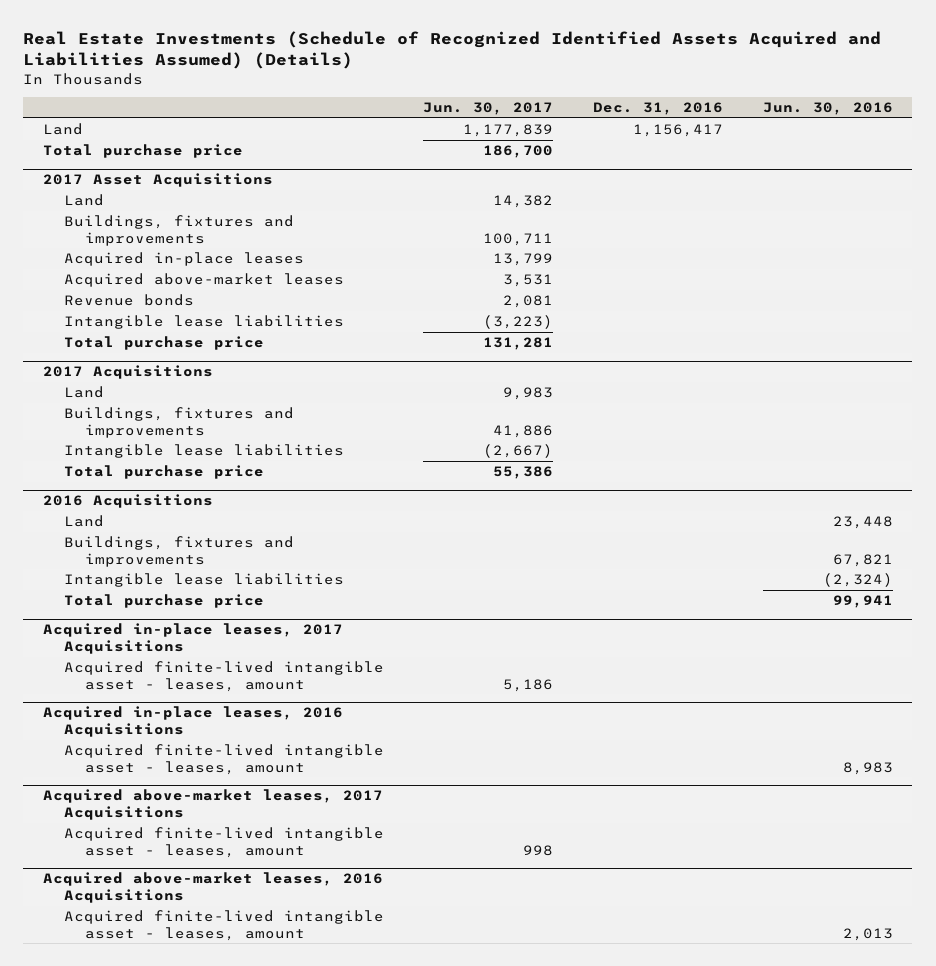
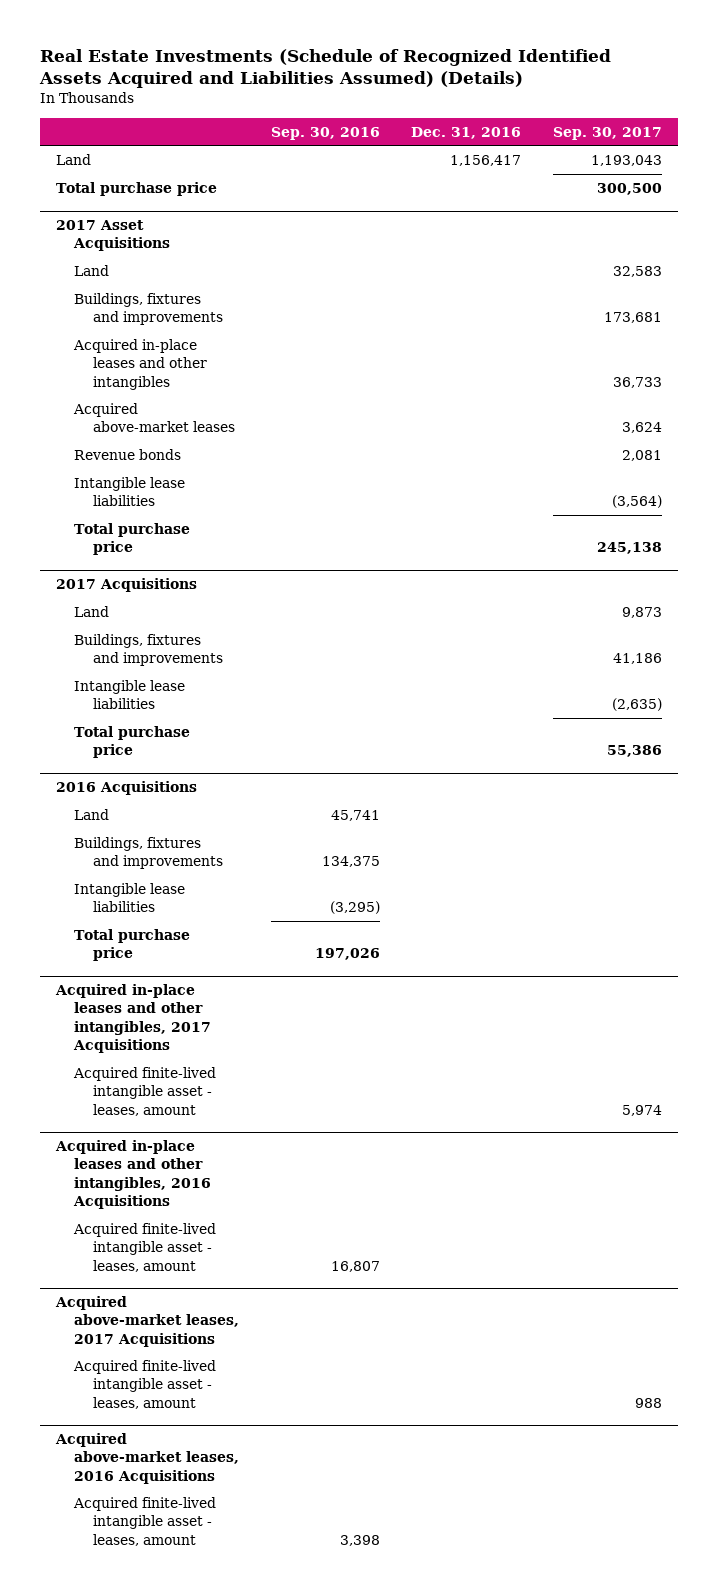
[423,102,554,116] Jun. 30, 2017 -> none
[762,102,893,116] Jun. 30, 2016 -> none
none -> [270,126,380,140] Sep. 30, 2016
none -> [552,126,662,140] Sep. 30, 2017
[63,252,304,267] Acquired in-place leases -> [73,339,207,390] Acquired in-place leases and other intangibles
[43,623,344,654] Acquired in-place leases, 2017 Acquisitions -> [55,984,212,1053] Acquired in-place leases and other intangibles, 2017 Acquisitions
[43,706,344,737] Acquired in-place leases, 2016 Acquisitions -> [55,1140,212,1209] Acquired in-place leases and other intangibles, 2016 Acquisitions

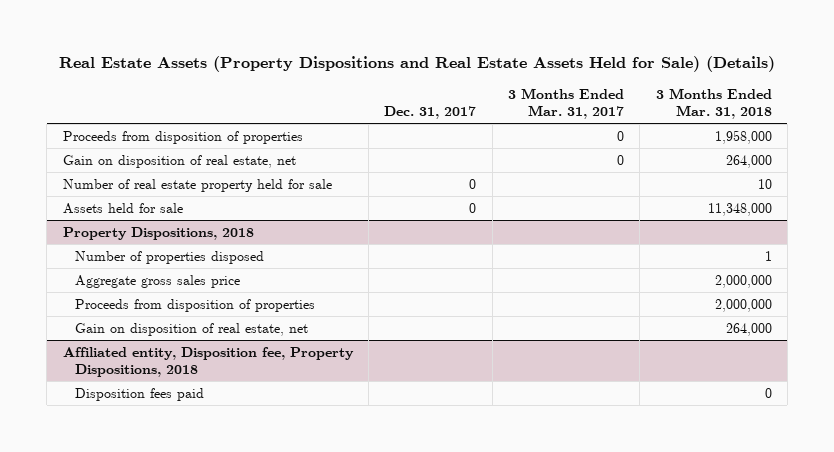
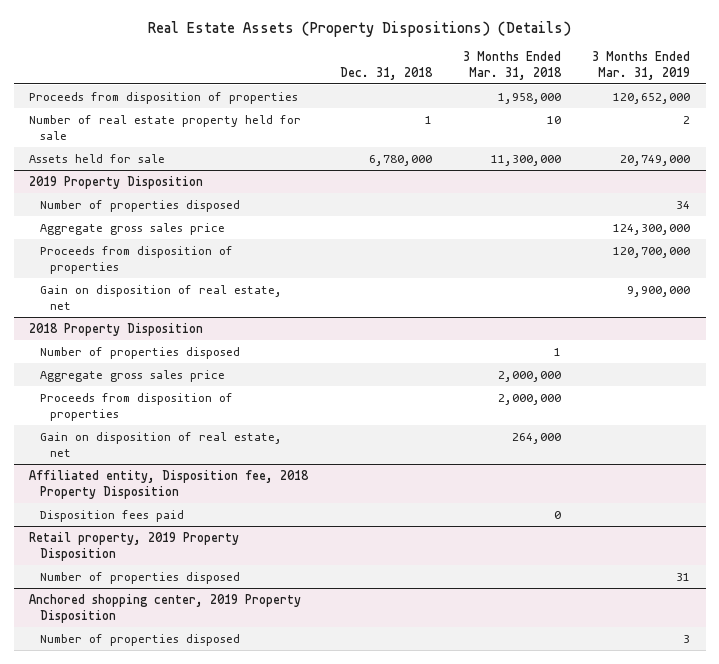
[59,56,776,73] Real Estate Assets (Property Dispositions and Real Estate Assets Held for Sale) (Details) -> [147,20,571,37] Real Estate Assets (Property Dispositions) (Details)
[384,106,477,120] Dec. 31, 2017 -> none
[508,87,625,120] 3 Months Ended Mar. 31, 2017 -> none
none -> [339,66,433,80] Dec. 31, 2018
none -> [592,50,691,80] 3 Months Ended Mar. 31, 2019
[62,154,296,168] Gain on disposition of real estate, net -> none
[707,202,772,216] 11,348,000 -> [490,154,561,166] 11,300,000
none -> [29,175,204,189] 2019 Property Disposition
none -> [39,199,240,212] Number of properties disposed
none -> [39,222,225,235] Aggregate gross sales price
none -> [39,245,233,274] Proceeds from disposition of properties
none -> [39,284,282,310] Gain on disposition of real estate, net
[62,226,254,240] Property Dispositions, 2018 -> [29,322,204,336] 2018 Property Disposition
[62,346,354,378] Affiliated entity, Disposition fee, Property Dispositions, 2018 -> [29,469,310,499] Affiliated entity, Disposition fee, 2018 Property Disposition
none -> [29,531,240,561] Retail property, 2019 Property Disposition
none -> [39,571,240,584] Number of properties disposed
none -> [29,593,302,623] Anchored shopping center, 2019 Property Disposition
none -> [39,633,240,646] Number of properties disposed

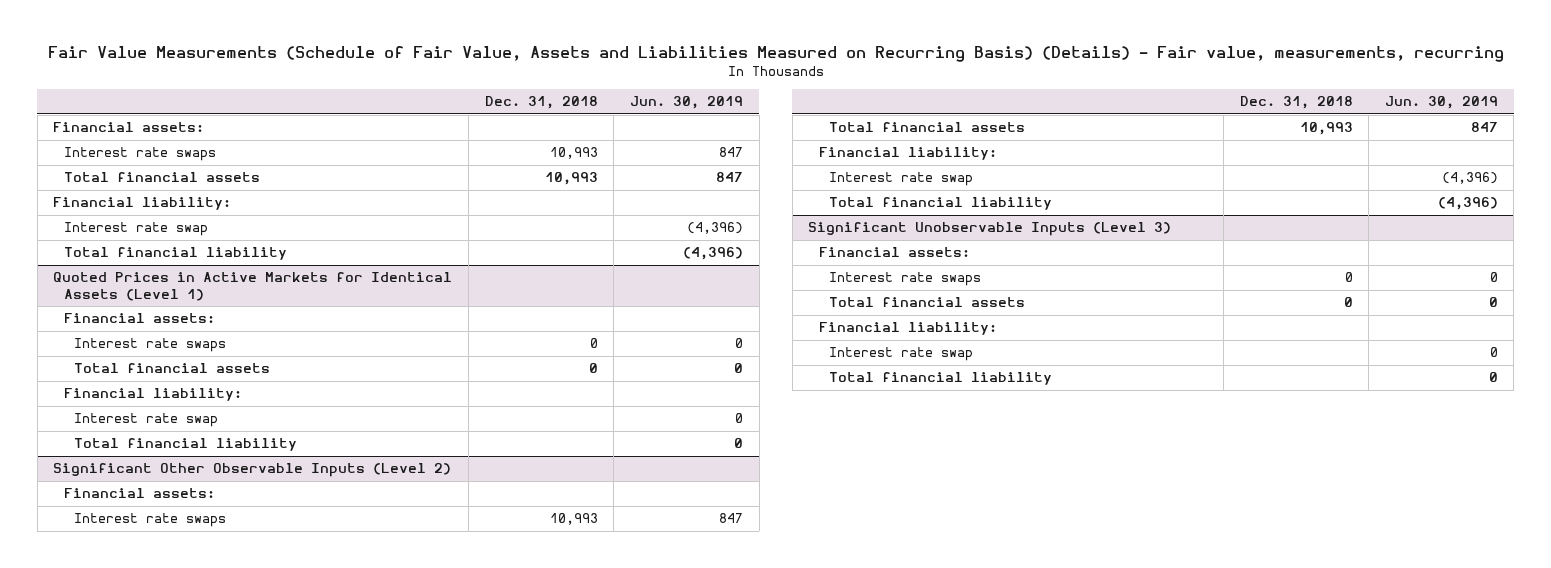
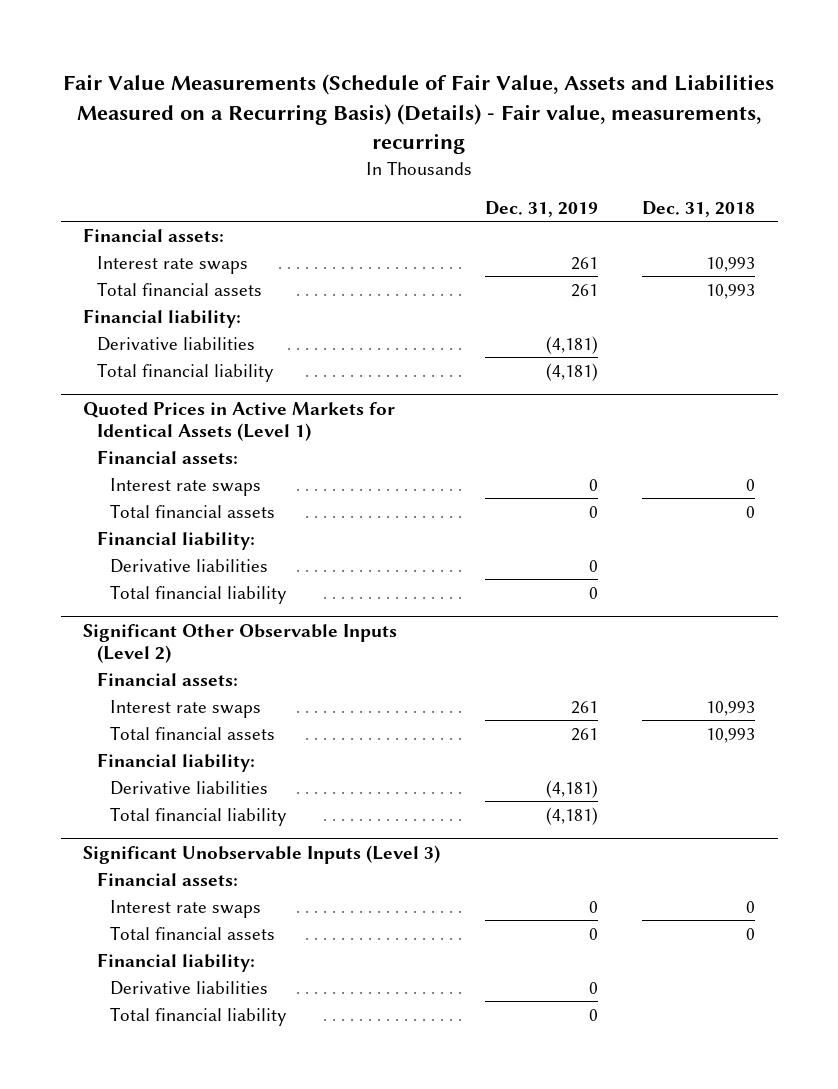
[47,45,1504,62] Fair Value Measurements (Schedule of Fair Value, Assets and Liabilities Measured on Recurring Basis) (Details) - Fair value, measurements, recurring -> [63,74,775,155] Fair Value Measurements (Schedule of Fair Value, Assets and Liabilities Measured on a Recurring Basis) (Details) - Fair value, measurements, recurring
[629,96,743,110] Jun. 30, 2019 -> none
none -> [484,200,598,217] Dec. 31, 2019
[63,222,208,237] Interest rate swap -> [96,336,255,351] Derivative liabilities
[74,413,219,428] Interest rate swap -> [110,558,269,573] Derivative liabilities
[828,172,973,187] Interest rate swap -> [110,780,269,795] Derivative liabilities
[828,347,973,362] Interest rate swap -> [110,980,269,995] Derivative liabilities

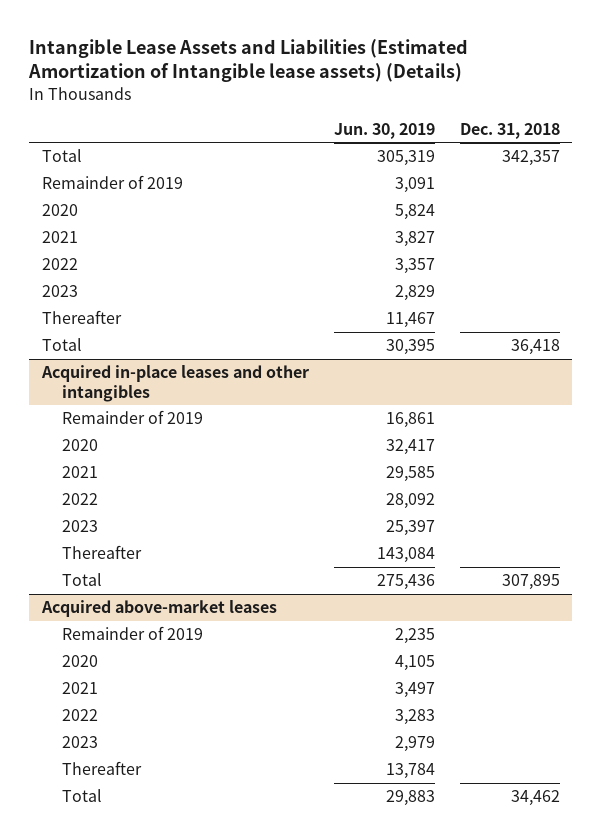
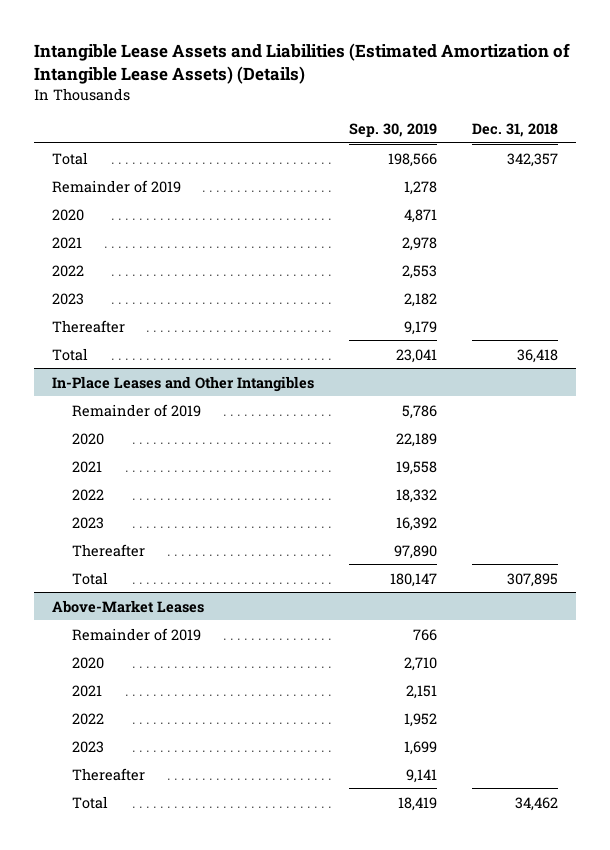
[28,38,469,83] Intangible Lease Assets and Liabilities (Estimated Amortization of Intangible lease assets) (Details) -> [34,43,571,84] Intangible Lease Assets and Liabilities (Estimated Amortization of Intangible Lease Assets) (Details)
[333,122,435,139] Jun. 30, 2019 -> none
none -> [348,122,437,137] Sep. 30, 2019
[40,365,309,402] Acquired in-place leases and other intangibles -> [51,375,314,392] In-Place Leases and Other Intangibles
[40,600,277,618] Acquired above-market leases -> [51,599,204,613] Above-Market Leases

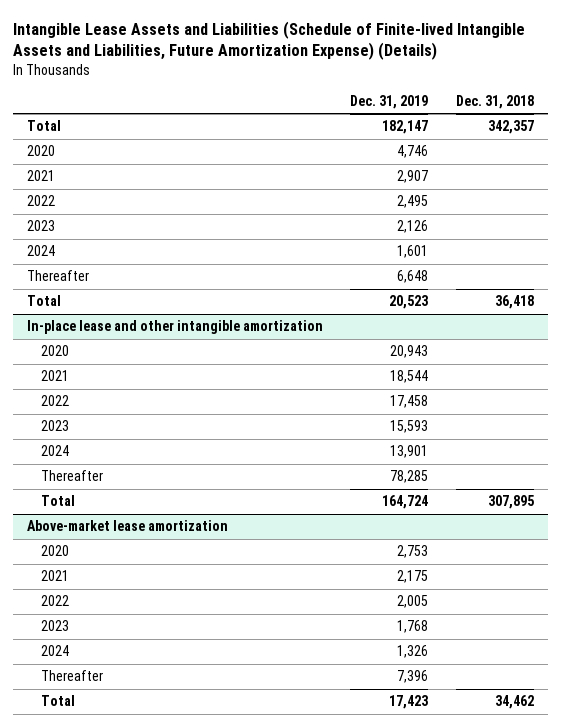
[34,43,571,84] Intangible Lease Assets and Liabilities (Estimated Amortization of Intangible Lease Assets) (Details) -> [13,20,526,61] Intangible Lease Assets and Liabilities (Schedule of Finite-lived Intangible Assets and Liabilities, Future Amortization Expense) (Details)
[348,122,437,137] Sep. 30, 2019 -> none
none -> [350,94,429,109] Dec. 31, 2019
[51,179,181,193] Remainder of 2019 -> none
none -> [26,245,55,257] 2024
[72,403,202,417] Remainder of 2019 -> none
[51,375,314,392] In-Place Leases and Other Intangibles -> [26,320,323,335] In-place lease and other intangible amortization
none -> [40,445,69,457] 2024
[72,627,202,641] Remainder of 2019 -> none
[51,599,204,613] Above-Market Leases -> [26,520,228,532] Above-market lease amortization
none -> [40,645,69,657] 2024

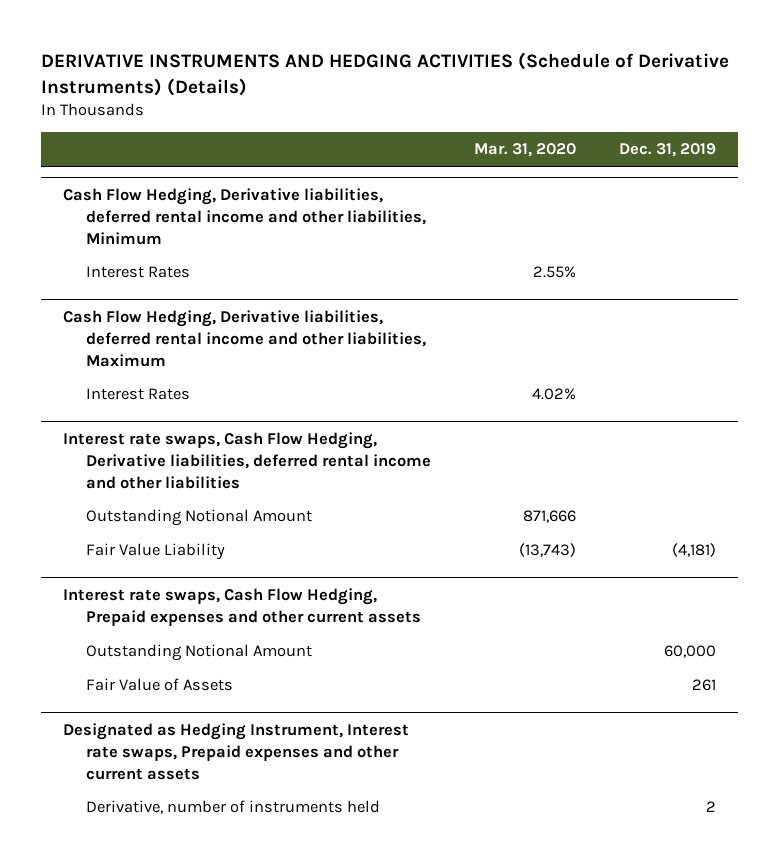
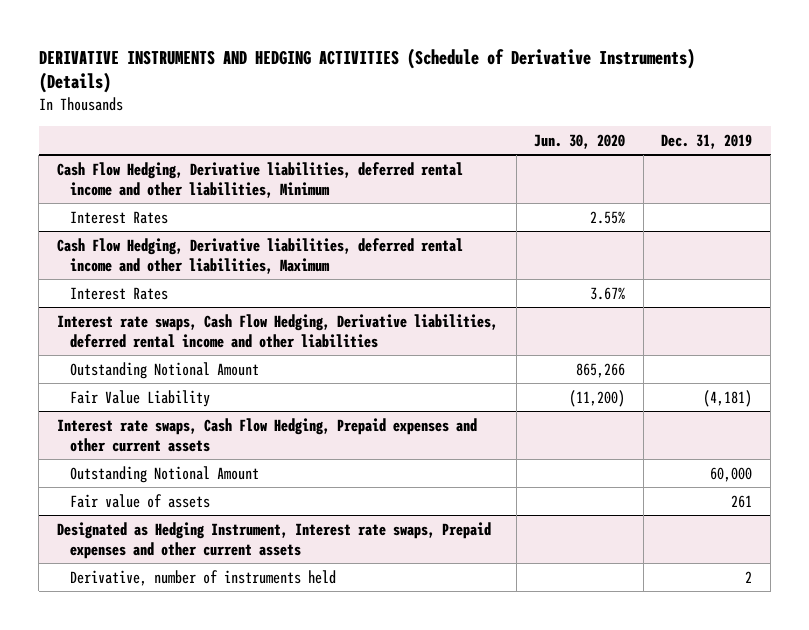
[474,143,577,158] Mar. 31, 2020 -> none
none -> [534,133,626,149] Jun. 30, 2020
[85,678,233,692] Fair Value of Assets -> [69,493,210,508] Fair value of assets

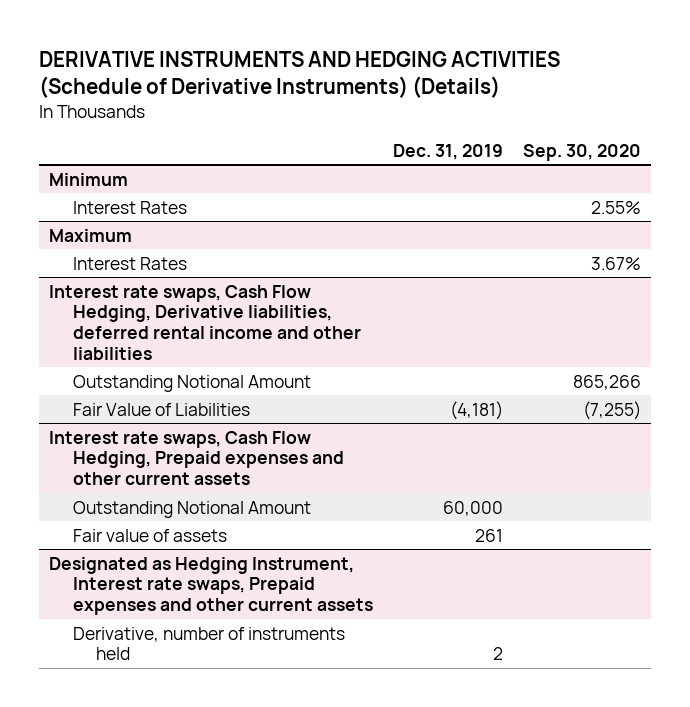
[534,133,626,149] Jun. 30, 2020 -> none
none -> [522,143,641,161] Sep. 30, 2020
[56,161,463,198] Cash Flow Hedging, Derivative liabilities, deferred rental income and other liabilities, Minimum -> [49,172,129,186] Minimum
[56,237,463,274] Cash Flow Hedging, Derivative liabilities, deferred rental income and other liabilities, Maximum -> [49,228,133,242] Maximum
[69,389,210,407] Fair Value Liability -> [72,402,250,416] Fair Value of Liabilities

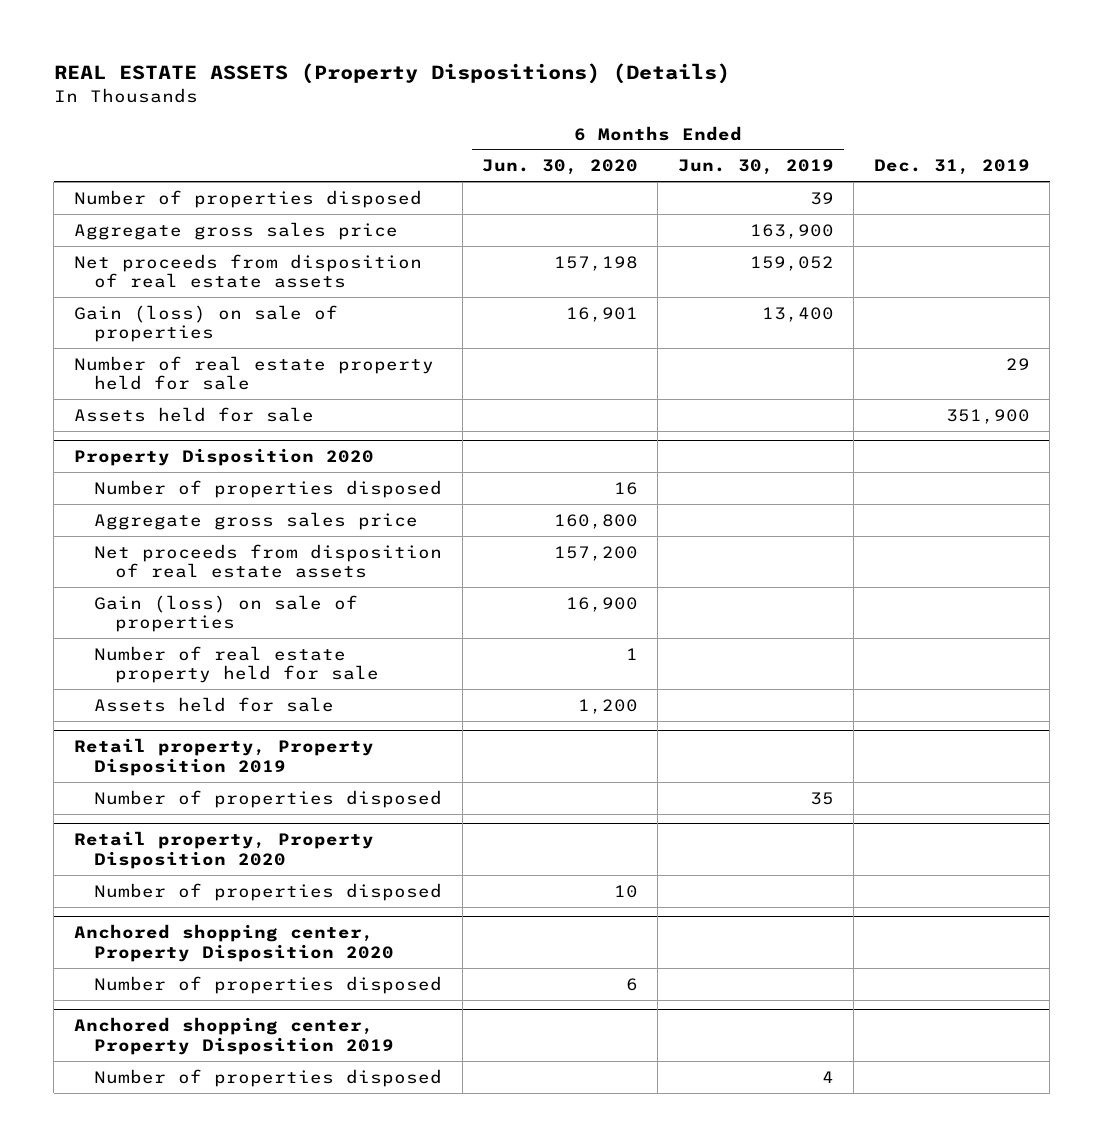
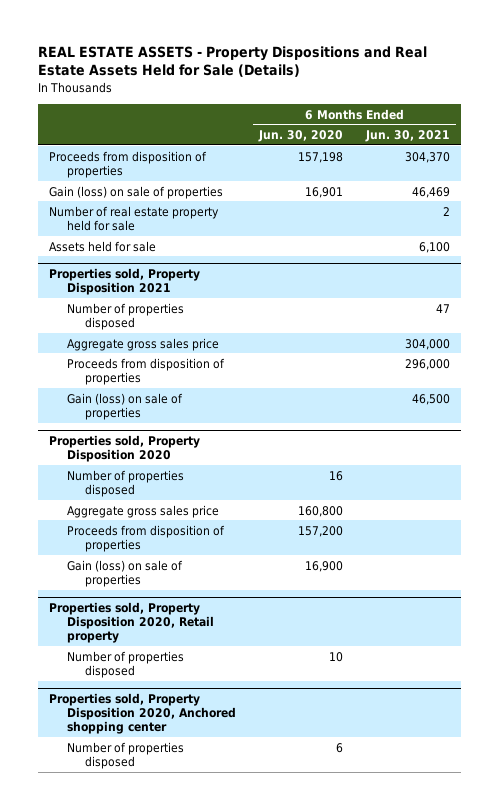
[53,63,730,85] REAL ESTATE ASSETS (Property Dispositions) (Details) -> [37,45,427,78] REAL ESTATE ASSETS - Property Dispositions and Real Estate Assets Held for Sale (Details)
[677,159,834,176] Jun. 30, 2019 -> none
[873,159,1030,176] Dec. 31, 2019 -> none
none -> [364,130,450,143] Jun. 30, 2021
[73,189,422,208] Number of properties disposed -> none
[73,221,398,240] Aggregate gross sales price -> none
[73,253,422,288] Net proceeds from disposition of real estate assets -> [49,150,208,178] Proceeds from disposition of properties
none -> [49,267,201,295] Properties sold, Property Disposition 2021
none -> [67,302,185,330] Number of properties disposed
none -> [67,337,220,351] Aggregate gross sales price
none -> [67,357,226,385] Proceeds from disposition of properties
none -> [67,392,184,420] Gain (loss) on sale of properties
[73,448,374,467] Property Disposition 2020 -> [49,434,201,462] Properties sold, Property Disposition 2020
[94,543,443,578] Net proceeds from disposition of real estate assets -> [67,524,226,552] Proceeds from disposition of properties
[94,645,379,683] Number of real estate property held for sale -> none
[94,696,335,712] Assets held for sale -> none
[73,738,374,776] Retail property, Property Disposition 2019 -> none
[94,789,443,808] Number of properties disposed -> none
[73,831,374,869] Retail property, Property Disposition 2020 -> [49,601,215,644] Properties sold, Property Disposition 2020, Retail property
[73,924,395,962] Anchored shopping center, Property Disposition 2020 -> [49,692,237,735] Properties sold, Property Disposition 2020, Anchored shopping center
[73,1017,395,1055] Anchored shopping center, Property Disposition 2019 -> none
[94,1068,443,1087] Number of properties disposed -> none

